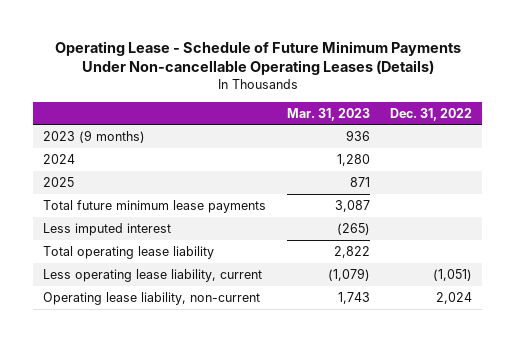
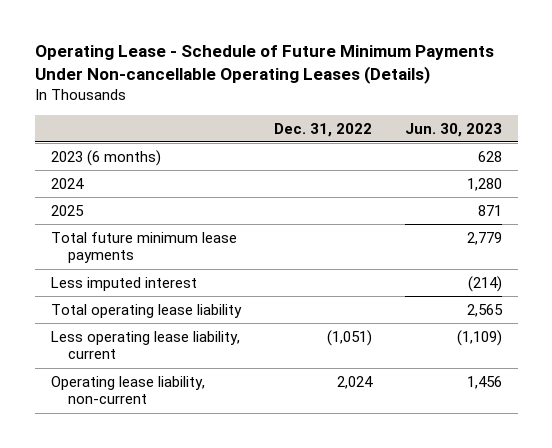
[286,107,370,121] Mar. 31, 2023 -> none
none -> [404,122,502,137] Jun. 30, 2023
[43,129,146,143] 2023 (9 months) -> [50,149,161,166] 2023 (6 months)

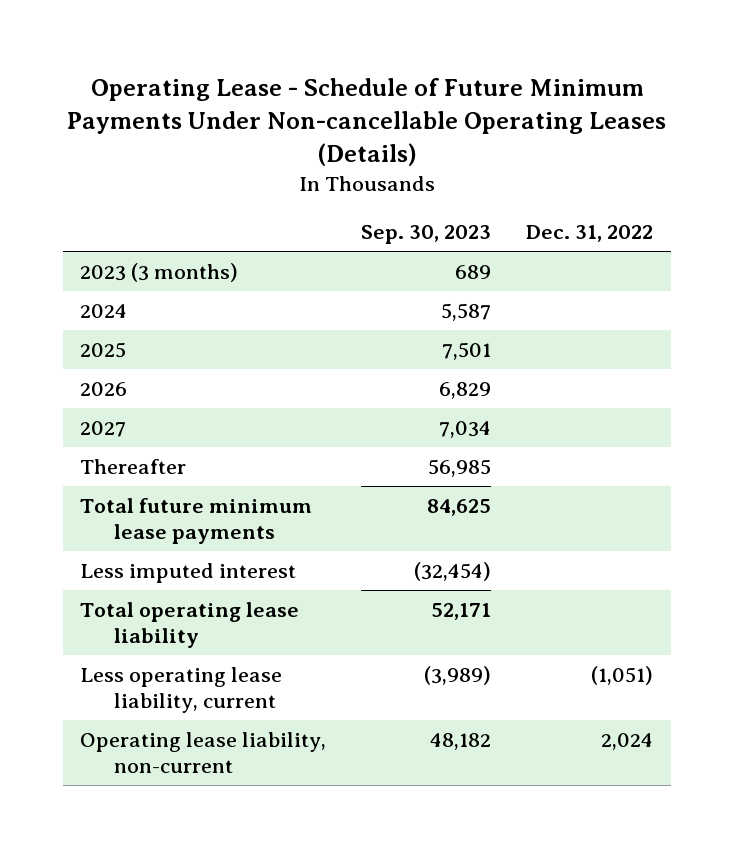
[404,122,502,137] Jun. 30, 2023 -> none
none -> [361,225,492,245] Sep. 30, 2023
[50,149,161,166] 2023 (6 months) -> [80,262,239,282] 2023 (3 months)
none -> [80,381,128,396] 2026
none -> [80,420,127,437] 2027
none -> [80,458,187,474] Thereafter

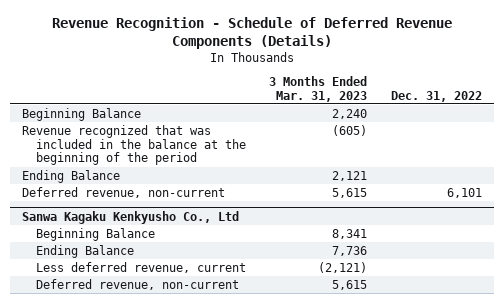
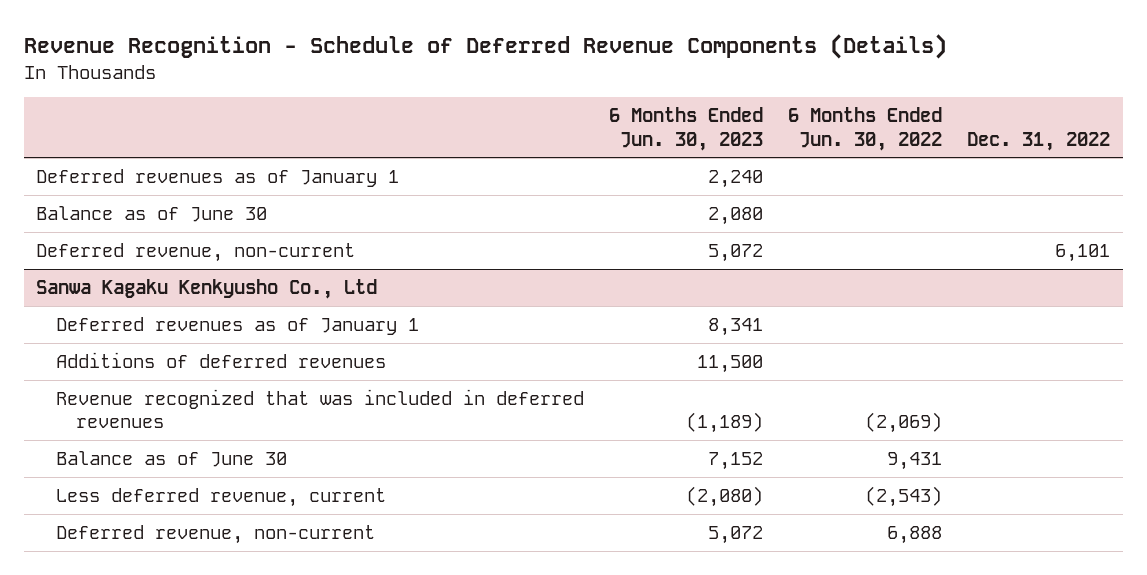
[269,75,368,102] 3 Months Ended Mar. 31, 2023 -> none
none -> [609,107,764,151] 6 Months Ended Jun. 30, 2023
none -> [788,107,943,151] 6 Months Ended Jun. 30, 2022
[21,124,246,166] Revenue recognized that was included in the balance at the beginning of the period -> none
[21,107,141,121] Beginning Balance -> [36,168,400,187] Deferred revenues as of January 1
[21,169,120,183] Ending Balance -> [36,205,268,222] Balance as of June 30
[35,227,155,241] Beginning Balance -> [56,316,420,335] Deferred revenues as of January 1
none -> [56,351,387,368] Additions of deferred revenues
none -> [56,388,585,429] Revenue recognized that was included in deferred revenues
[35,244,134,258] Ending Balance -> [56,450,288,467] Balance as of June 30

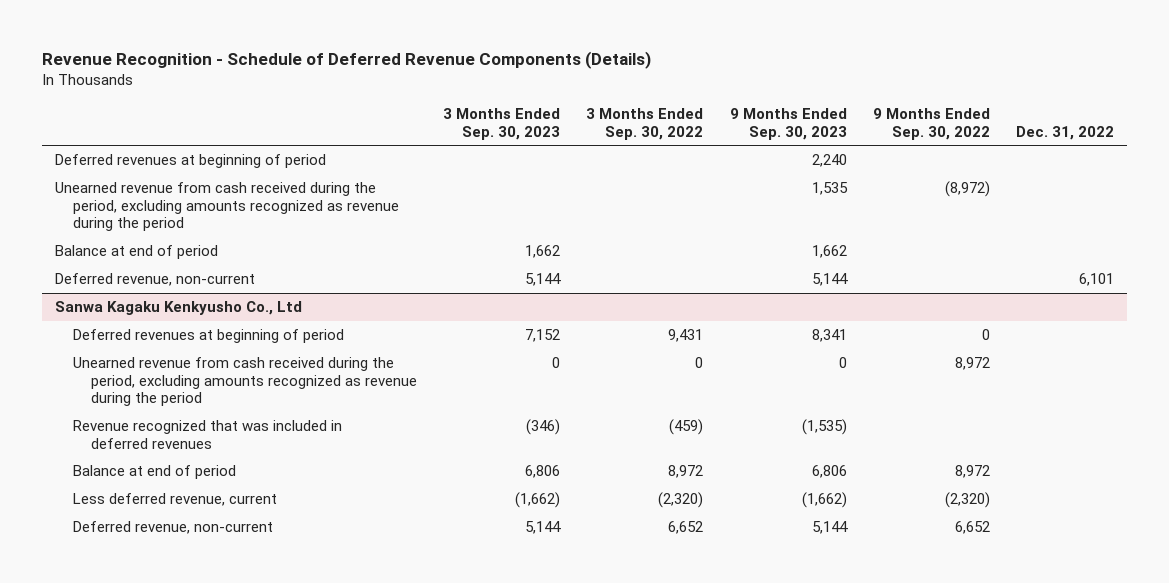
[609,107,764,151] 6 Months Ended Jun. 30, 2023 -> none
[788,107,943,151] 6 Months Ended Jun. 30, 2022 -> none
none -> [443,108,561,140] 3 Months Ended Sep. 30, 2023
none -> [586,108,704,140] 3 Months Ended Sep. 30, 2022
none -> [729,108,847,140] 9 Months Ended Sep. 30, 2023
none -> [872,108,990,140] 9 Months Ended Sep. 30, 2022
[36,168,400,187] Deferred revenues as of January 1 -> [55,154,327,169] Deferred revenues at beginning of period
none -> [55,182,399,231] Unearned revenue from cash received during the period, excluding amounts recognized as revenue during the period
[36,205,268,222] Balance as of June 30 -> [55,245,219,260] Balance at end of period
[56,351,387,368] Additions of deferred revenues -> none
[56,316,420,335] Deferred revenues as of January 1 -> [72,329,344,344] Deferred revenues at beginning of period
none -> [72,357,417,406] Unearned revenue from cash received during the period, excluding amounts recognized as revenue during the period
[56,450,288,467] Balance as of June 30 -> [72,465,236,480] Balance at end of period

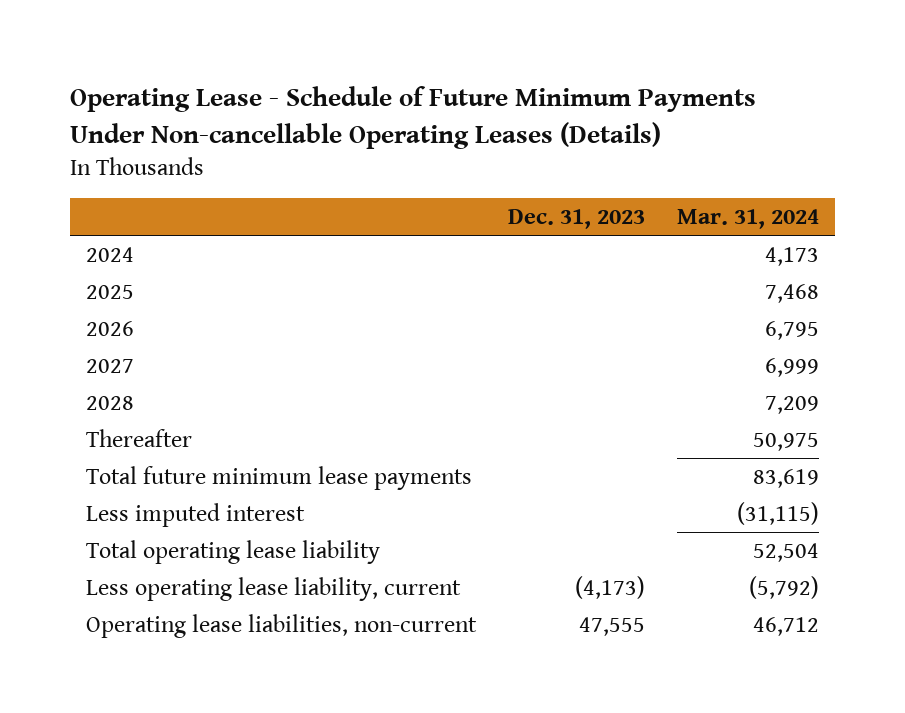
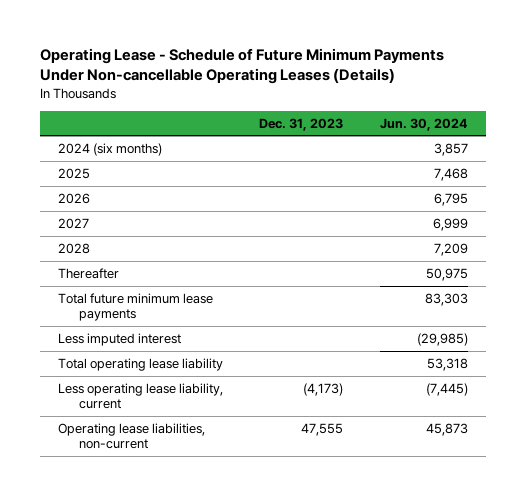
[677,209,820,230] Mar. 31, 2024 -> none
none -> [379,117,468,131] Jun. 30, 2024
[85,247,134,263] 2024 -> [58,142,163,156] 2024 (six months)

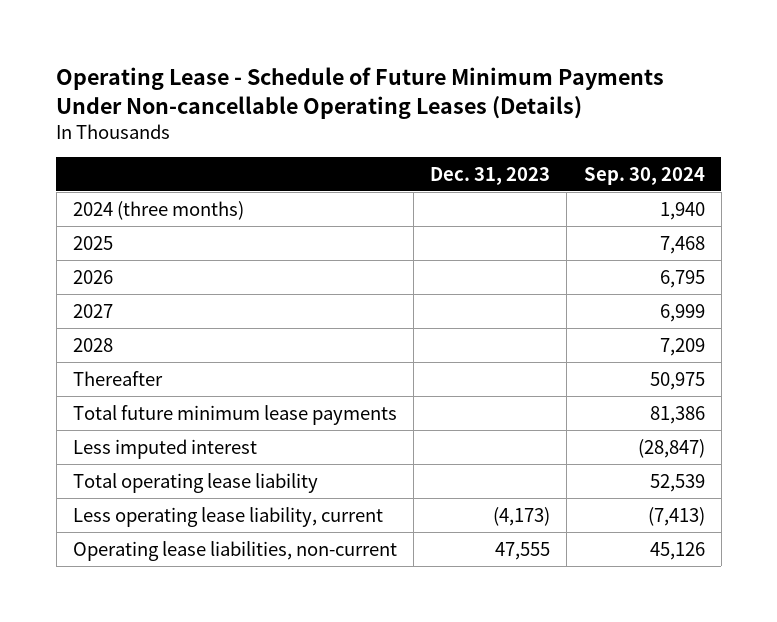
[379,117,468,131] Jun. 30, 2024 -> none
none -> [583,166,705,185] Sep. 30, 2024
[58,142,163,156] 2024 (six months) -> [72,200,244,220] 2024 (three months)

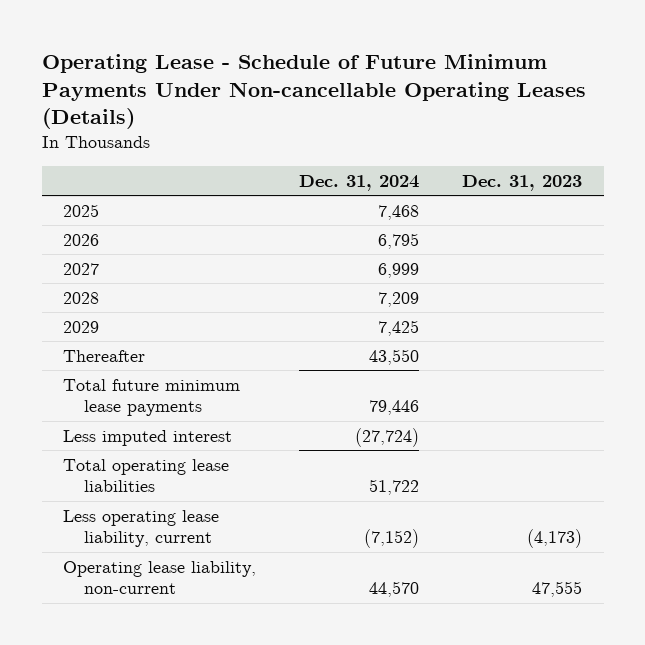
[583,166,705,185] Sep. 30, 2024 -> none
none -> [299,174,420,191] Dec. 31, 2024
[72,200,244,220] 2024 (three months) -> none
none -> [63,320,100,333] 2029
[72,472,318,493] Total operating lease liability -> [63,458,230,493] Total operating lease liabilities
[72,540,397,561] Operating lease liabilities, non-current -> [63,560,257,595] Operating lease liability, non-current

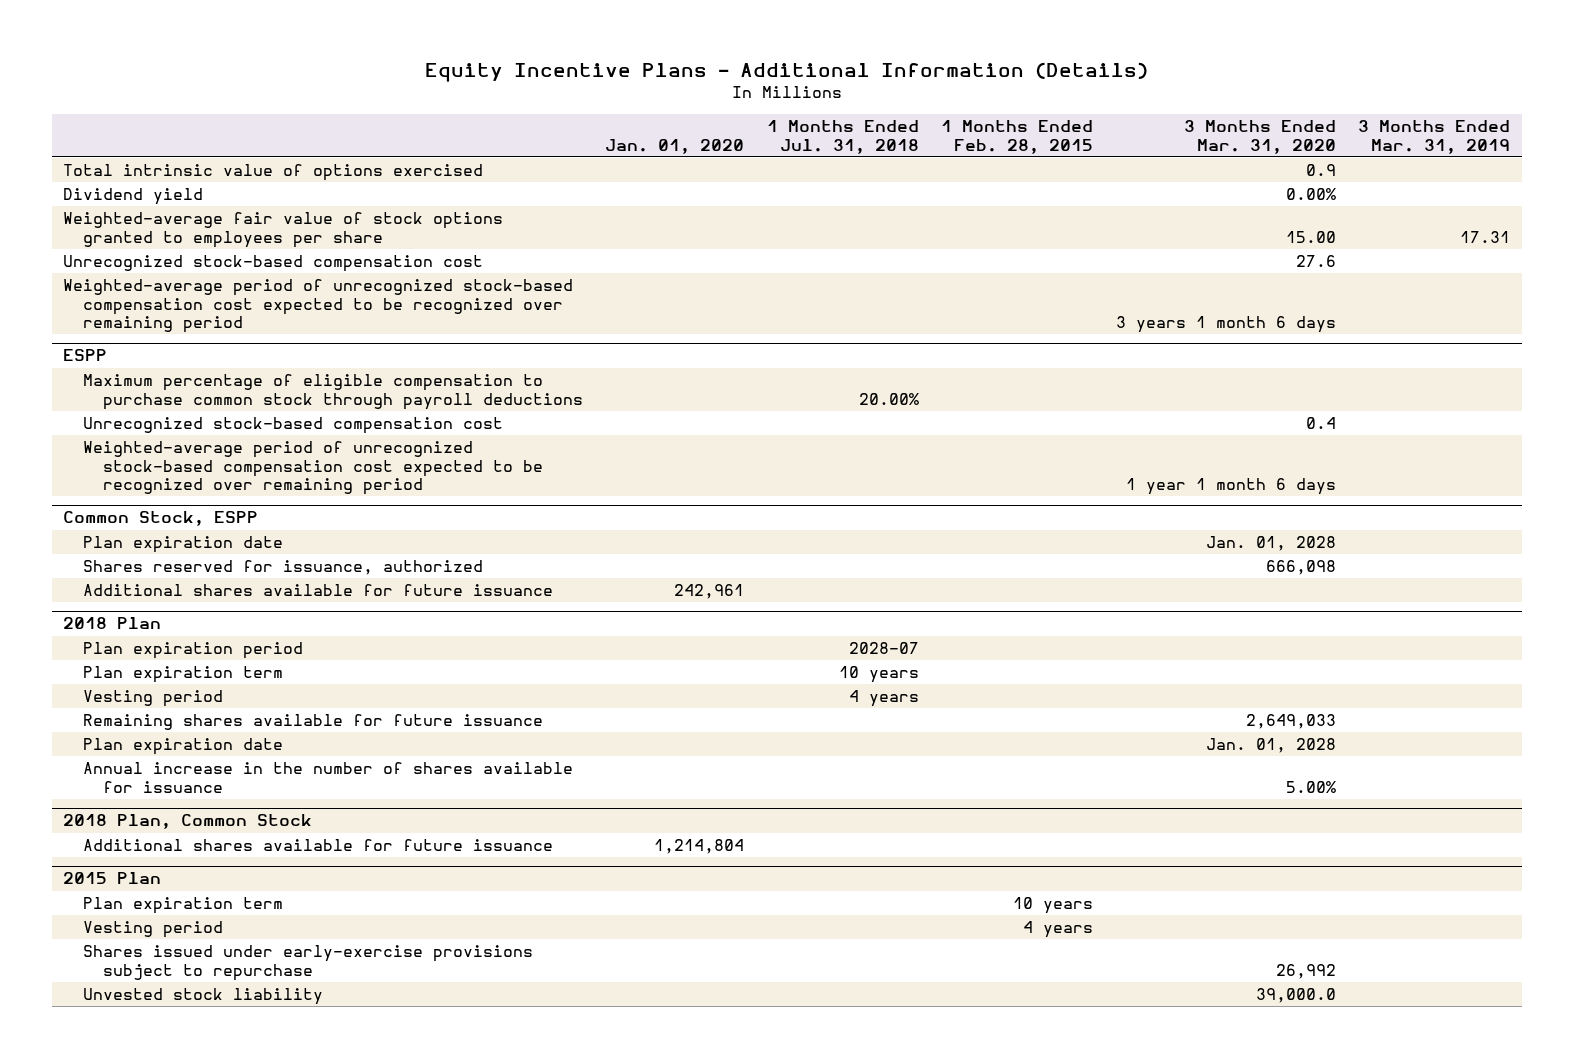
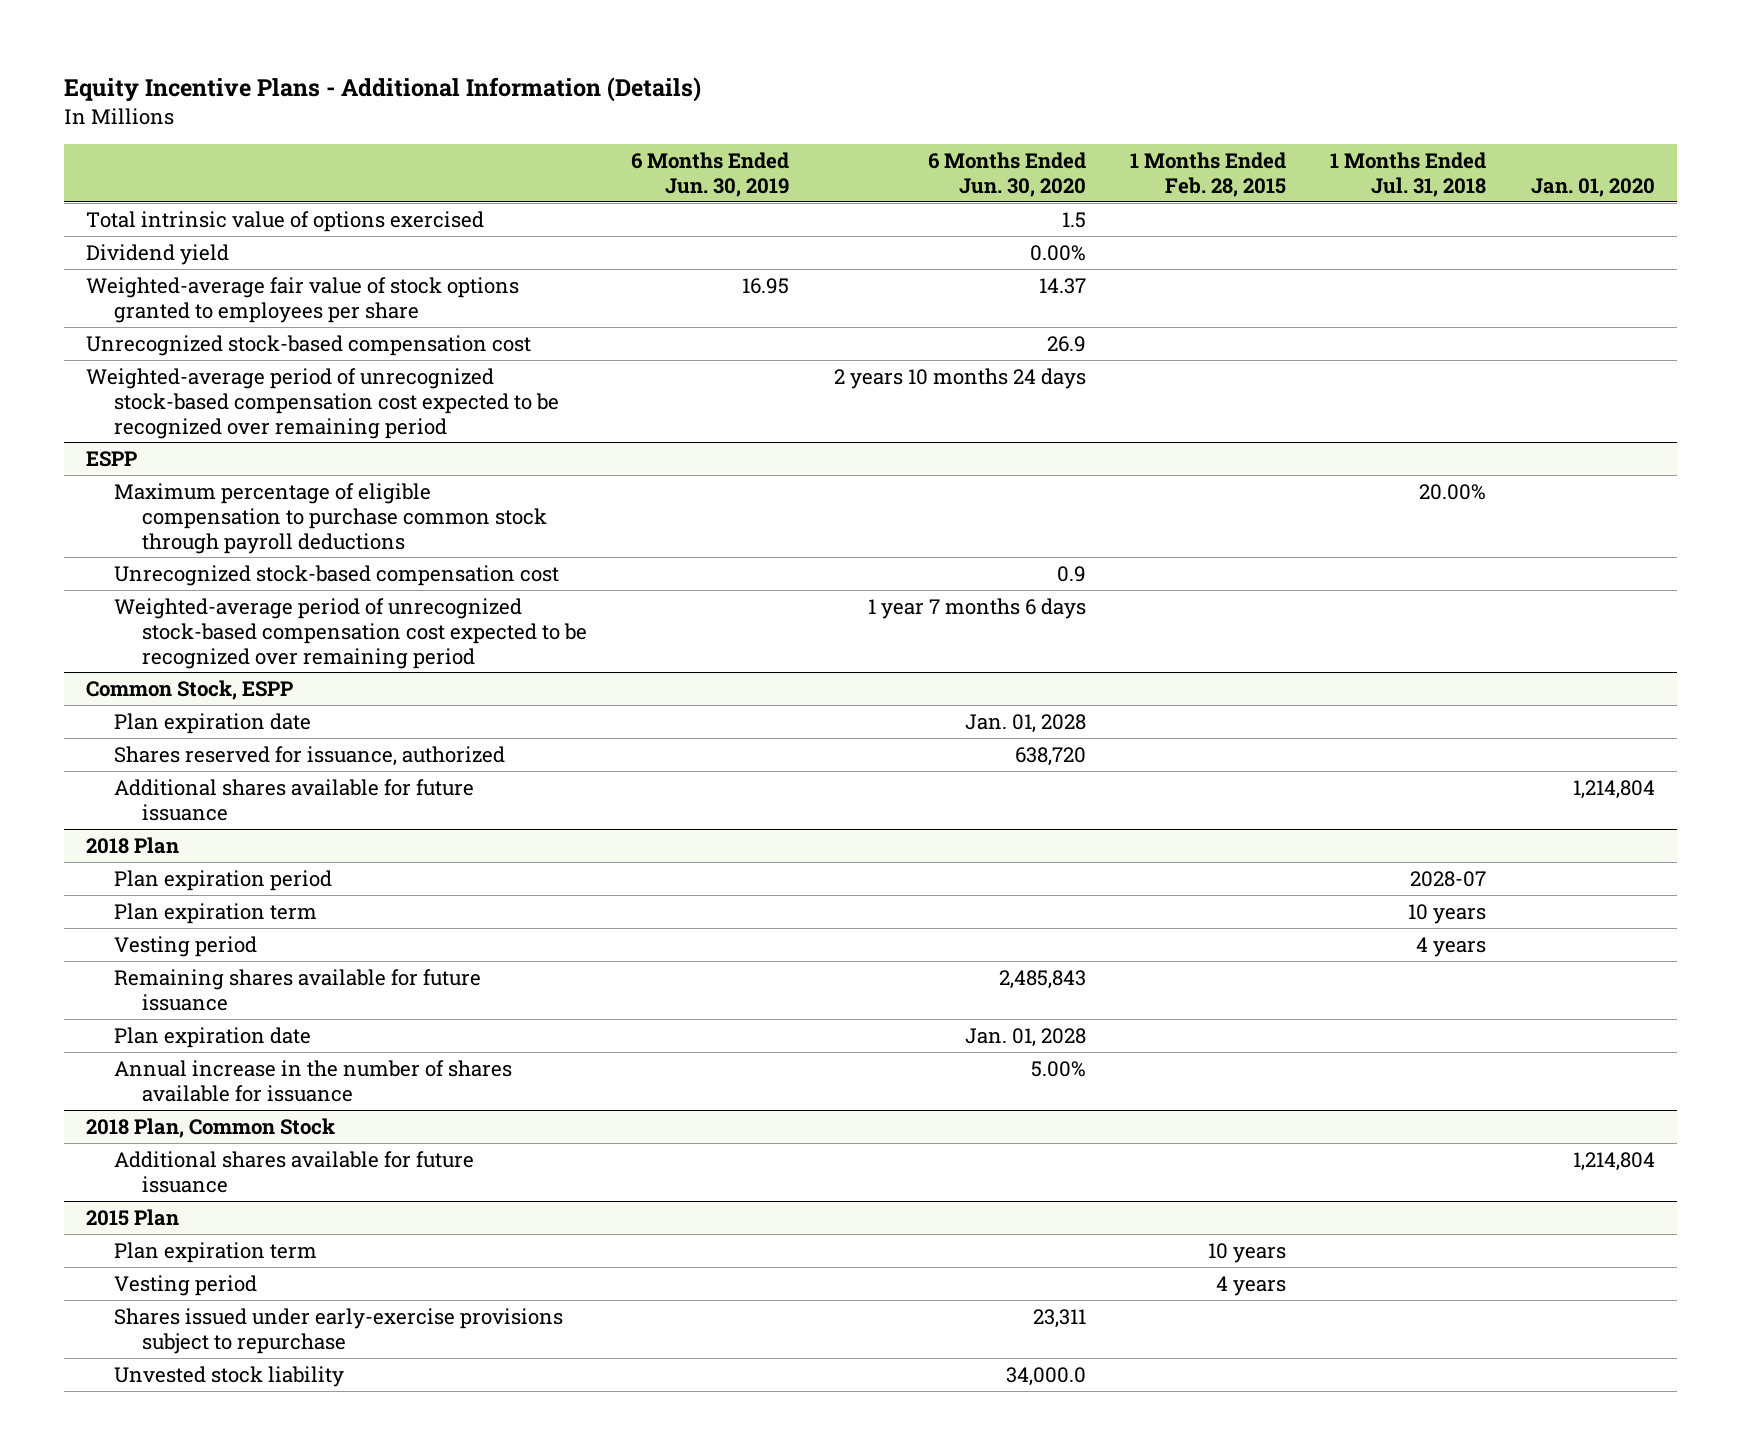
[1183,120,1336,154] 3 Months Ended Mar. 31, 2020 -> none
[1358,120,1511,154] 3 Months Ended Mar. 31, 2019 -> none
none -> [631,152,790,198] 6 Months Ended Jun. 30, 2019
none -> [927,152,1086,198] 6 Months Ended Jun. 30, 2020
[674,584,745,600] 242,961 -> [1572,779,1655,799] 1,214,804

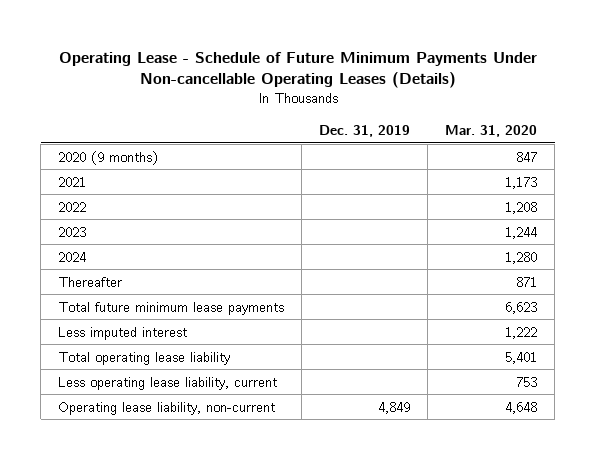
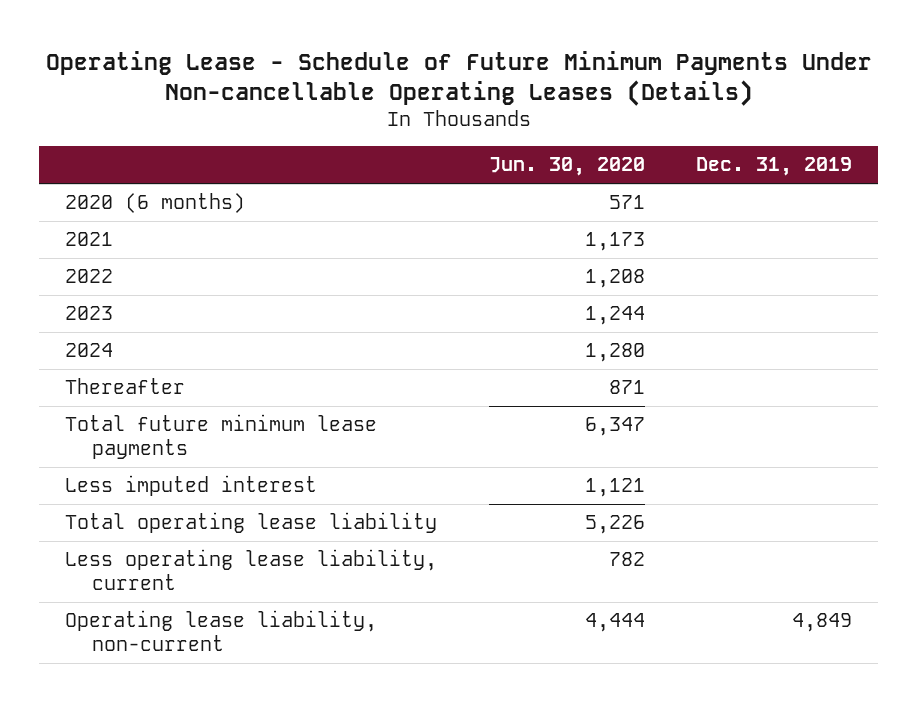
[445,124,538,137] Mar. 31, 2020 -> none
none -> [488,157,645,177] Jun. 30, 2020
[58,150,159,165] 2020 (9 months) -> [65,193,246,214] 2020 (6 months)

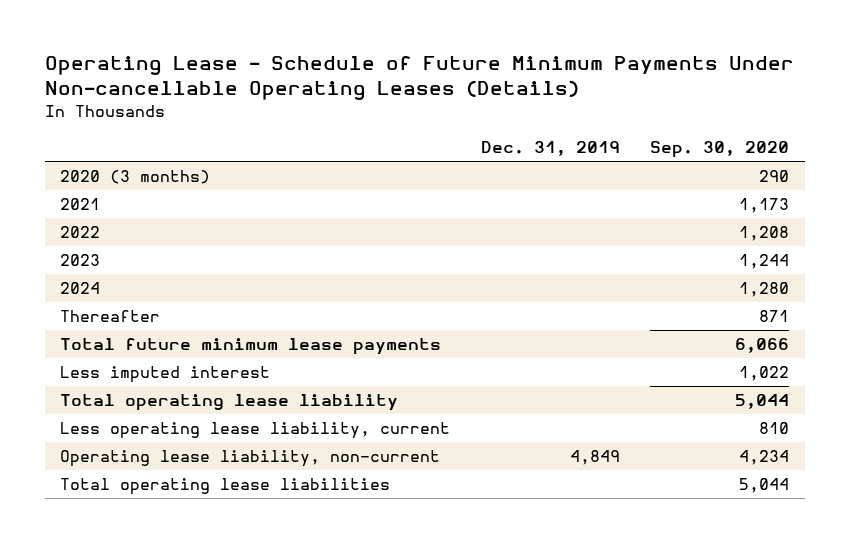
[488,157,645,177] Jun. 30, 2020 -> none
none -> [650,141,790,159] Sep. 30, 2020
[65,193,246,214] 2020 (6 months) -> [60,170,211,185] 2020 (3 months)
none -> [60,478,391,496] Total operating lease liabilities

